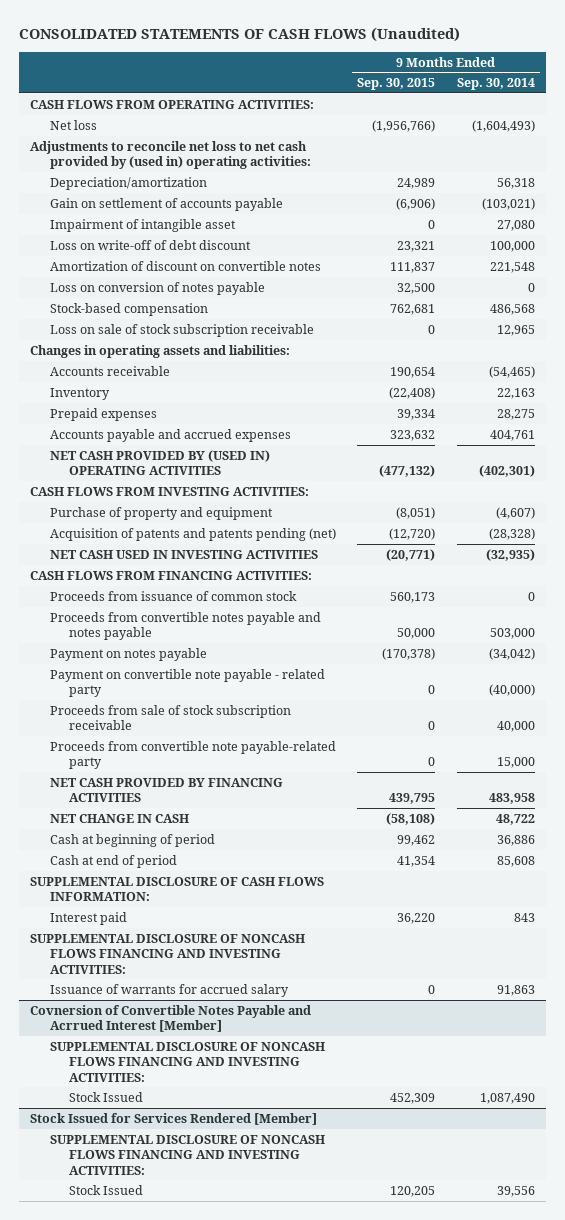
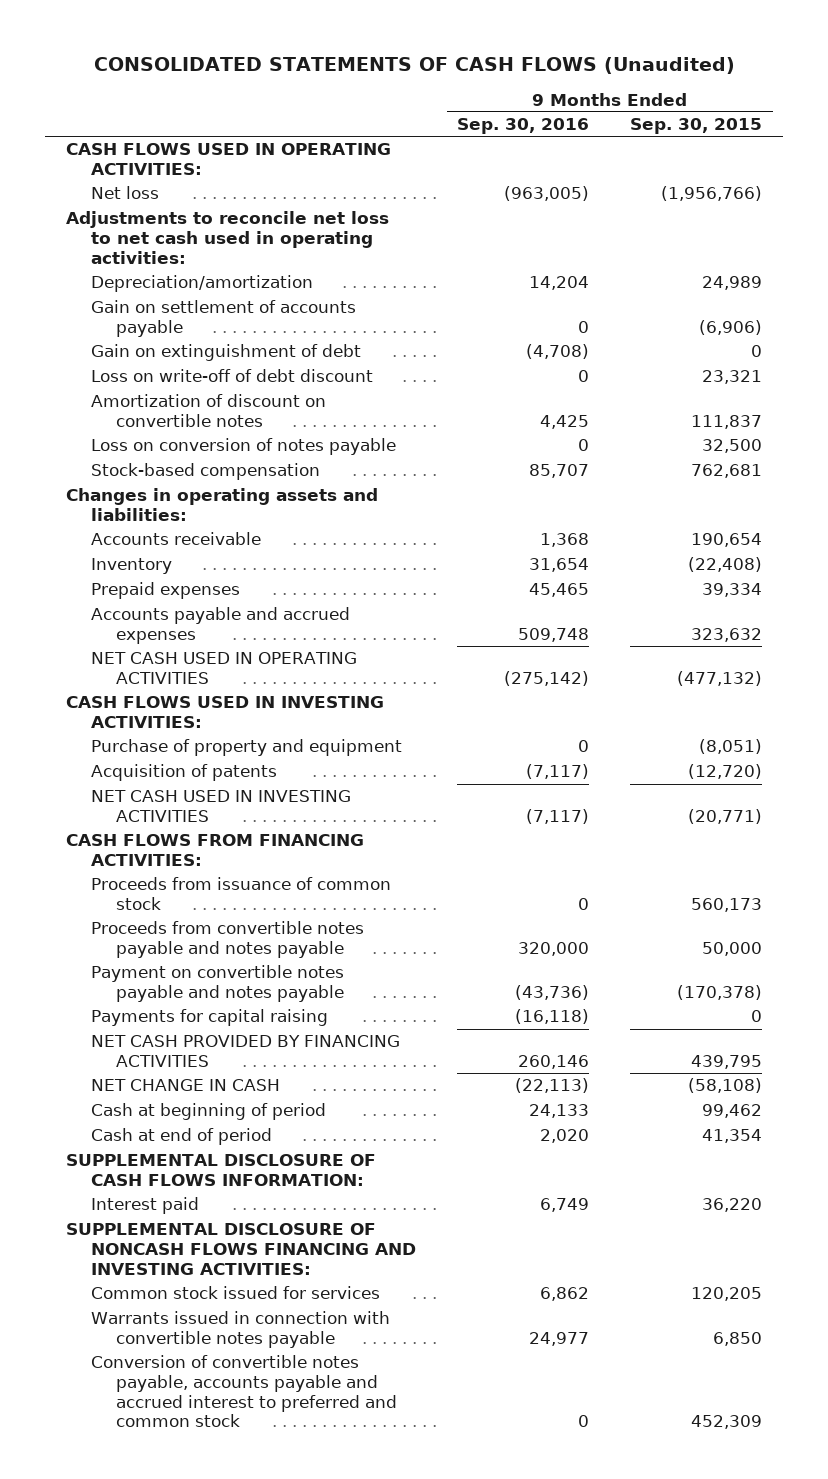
[456,78,535,91] Sep. 30, 2014 -> none
none -> [457,118,590,135] Sep. 30, 2016
[30,99,315,109] CASH FLOWS FROM OPERATING ACTIVITIES: -> [65,143,391,175] CASH FLOWS USED IN OPERATING ACTIVITIES:
[30,140,311,170] Adjustments to reconcile net loss to net cash provided by (used in) operating activities: -> [65,211,389,264] Adjustments to reconcile net loss to net cash used in operating activities:
[49,218,236,232] Impairment of intangible asset -> none
none -> [91,344,362,362] Gain on extinguishment of debt
[49,323,314,337] Loss on sale of stock subscription receivable -> none
[49,449,270,476] NET CASH PROVIDED BY (USED IN) OPERATING ACTIVITIES -> [91,652,358,684] NET CASH USED IN OPERATING ACTIVITIES
[30,486,310,496] CASH FLOWS FROM INVESTING ACTIVITIES: -> [65,696,384,728] CASH FLOWS USED IN INVESTING ACTIVITIES:
[49,527,336,541] Acquisition of patents and patents pending (net) -> [91,764,278,782] Acquisition of patents
[49,668,325,698] Payment on convertible note payable - related party -> none
[49,704,291,731] Proceeds from sale of stock subscription receivable -> none
[49,740,336,770] Proceeds from convertible note payable-related party -> none
[49,647,207,661] Payment on notes payable -> [91,965,345,1002] Payment on convertible notes payable and notes payable
none -> [91,1009,329,1027] Payments for capital raising
[49,983,289,997] Issuance of warrants for accrued salary -> none
[30,1004,312,1033] Covnersion of Convertible Notes Payable and Acrrued Interest [Member] -> none
[49,1041,325,1082] SUPPLEMENTAL DISCLOSURE OF NONCASH FLOWS FINANCING AND INVESTING ACTIVITIES: -> none
[30,1112,318,1125] Stock Issued for Services Rendered [Member] -> none
[49,1134,325,1175] SUPPLEMENTAL DISCLOSURE OF NONCASH FLOWS FINANCING AND INVESTING ACTIVITIES: -> none
[69,1184,144,1195] Stock Issued -> none
[69,1091,144,1102] Stock Issued -> [91,1286,381,1300] Common stock issued for services
[390,1092,436,1104] 452,309 -> [691,1287,763,1302] 120,205
none -> [91,1311,391,1348] Warrants issued in connection with convertible notes payable
none -> [91,1355,398,1428] Conversion of convertible notes payable, accounts payable and accrued interest to preferred and common stock

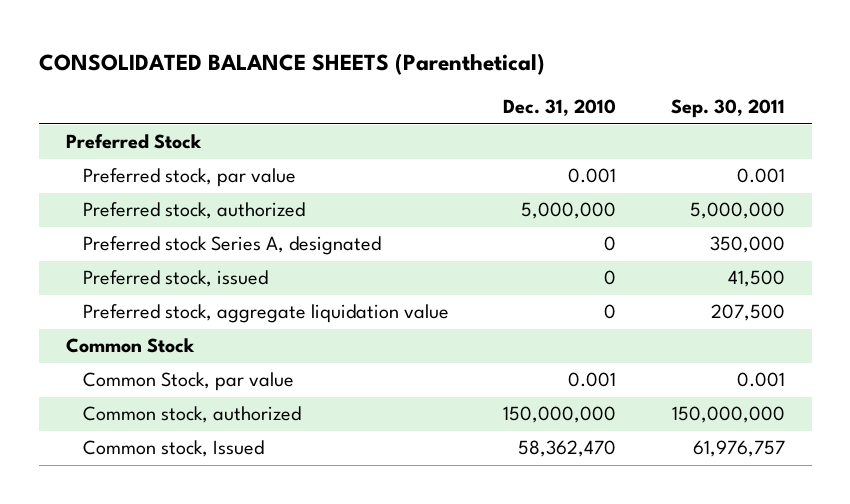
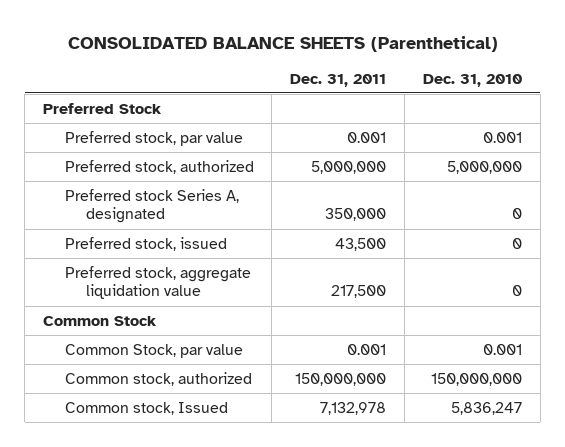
[670,99,785,119] Sep. 30, 2011 -> none
none -> [290,73,387,87] Dec. 31, 2011
[518,440,617,458] 58,362,470 -> [450,401,522,415] 5,836,247

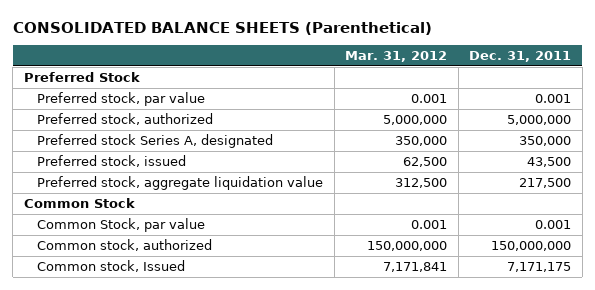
[422,73,522,87] Dec. 31, 2010 -> none
none -> [345,51,448,63] Mar. 31, 2012
[320,401,387,415] 7,132,978 -> [507,261,572,272] 7,171,175

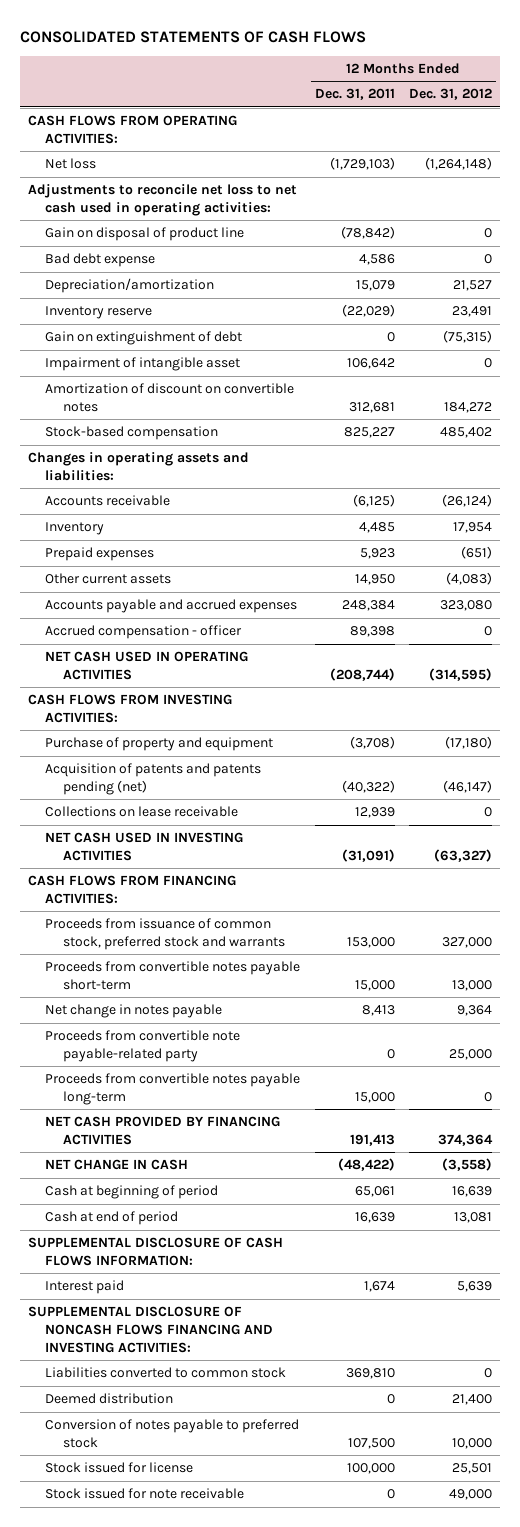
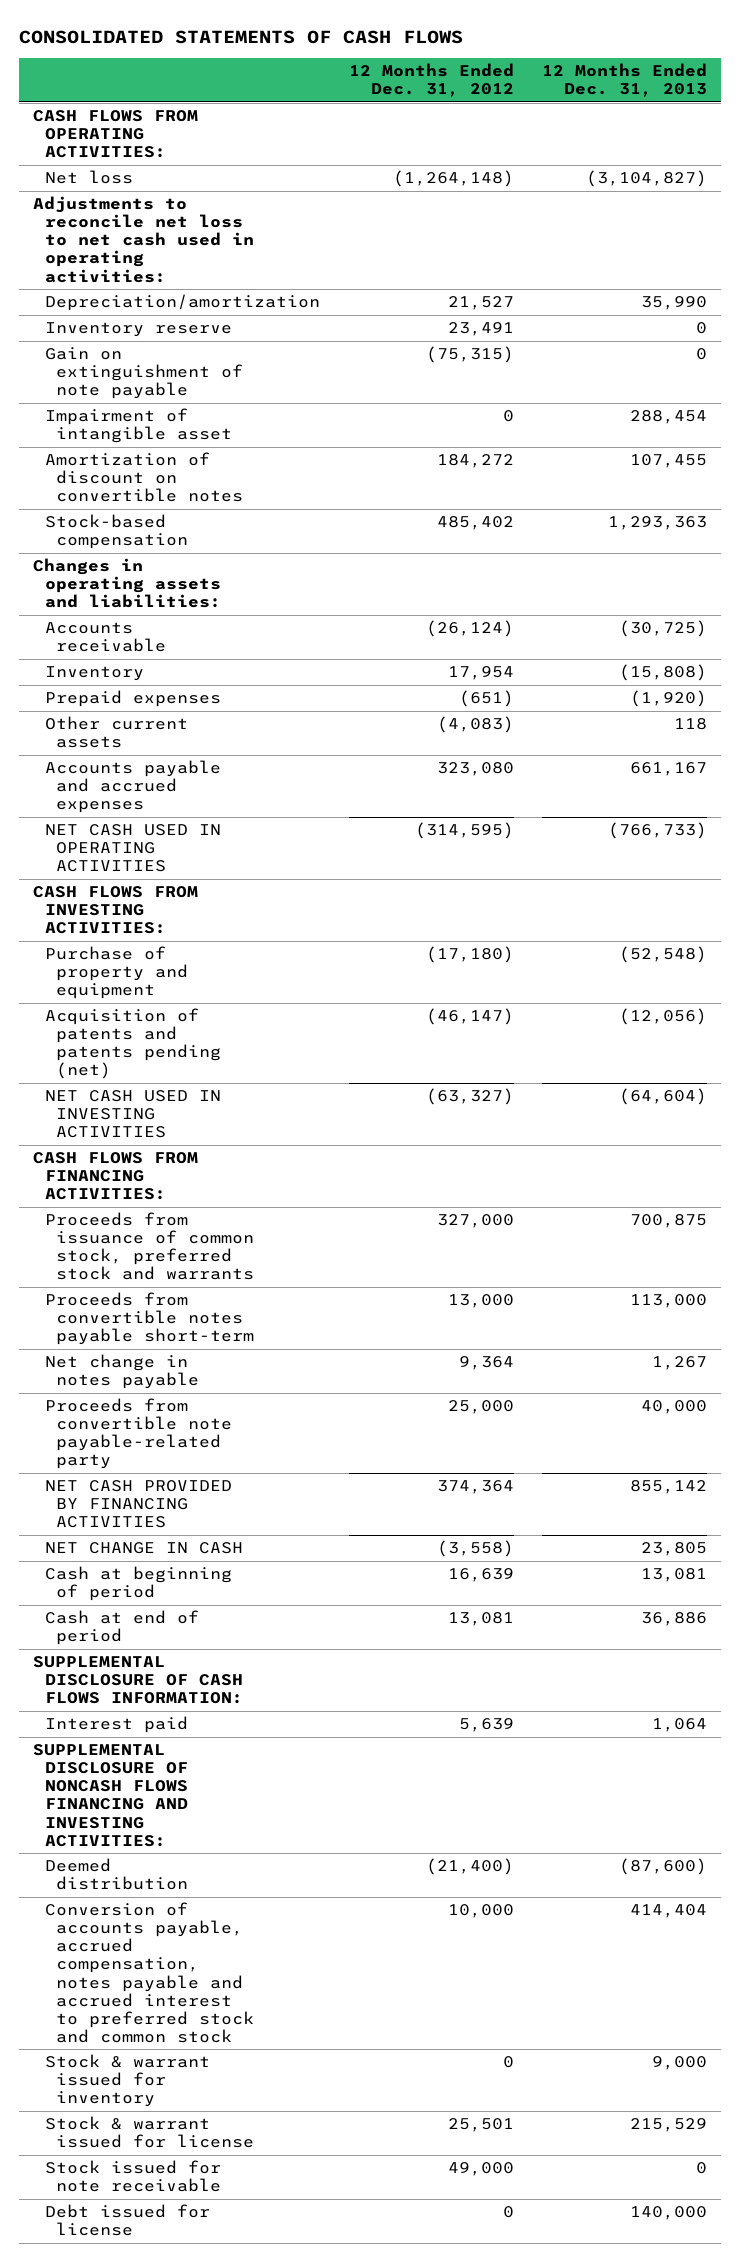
[314,88,395,101] Dec. 31, 2011 -> none
none -> [542,63,708,98] 12 Months Ended Dec. 31, 2013
[45,227,245,242] Gain on disposal of product line -> none
[45,253,156,268] Bad debt expense -> none
[45,331,243,346] Gain on extinguishment of debt -> [44,347,244,400] Gain on extinguishment of note payable
[45,625,243,640] Accrued compensation - officer -> none
[45,806,239,818] Collections on lease receivable -> none
[45,1073,301,1105] Proceeds from convertible notes payable long-term -> none
[45,1367,287,1379] Liabilities converted to common stock -> none
[452,1394,493,1406] 21,400 -> [425,1858,514,1876] (21,400)
[45,1419,300,1448] Conversion of notes payable to preferred stock -> [44,1902,255,2043] Conversion of accounts payable, accrued compensation, notes payable and accrued interest to preferred stock and common stock
none -> [44,2054,210,2108] Stock & warrant issued for inventory
[45,1462,194,1474] Stock issued for license -> [44,2116,255,2149] Stock & warrant issued for license
none -> [44,2204,210,2237] Debt issued for license

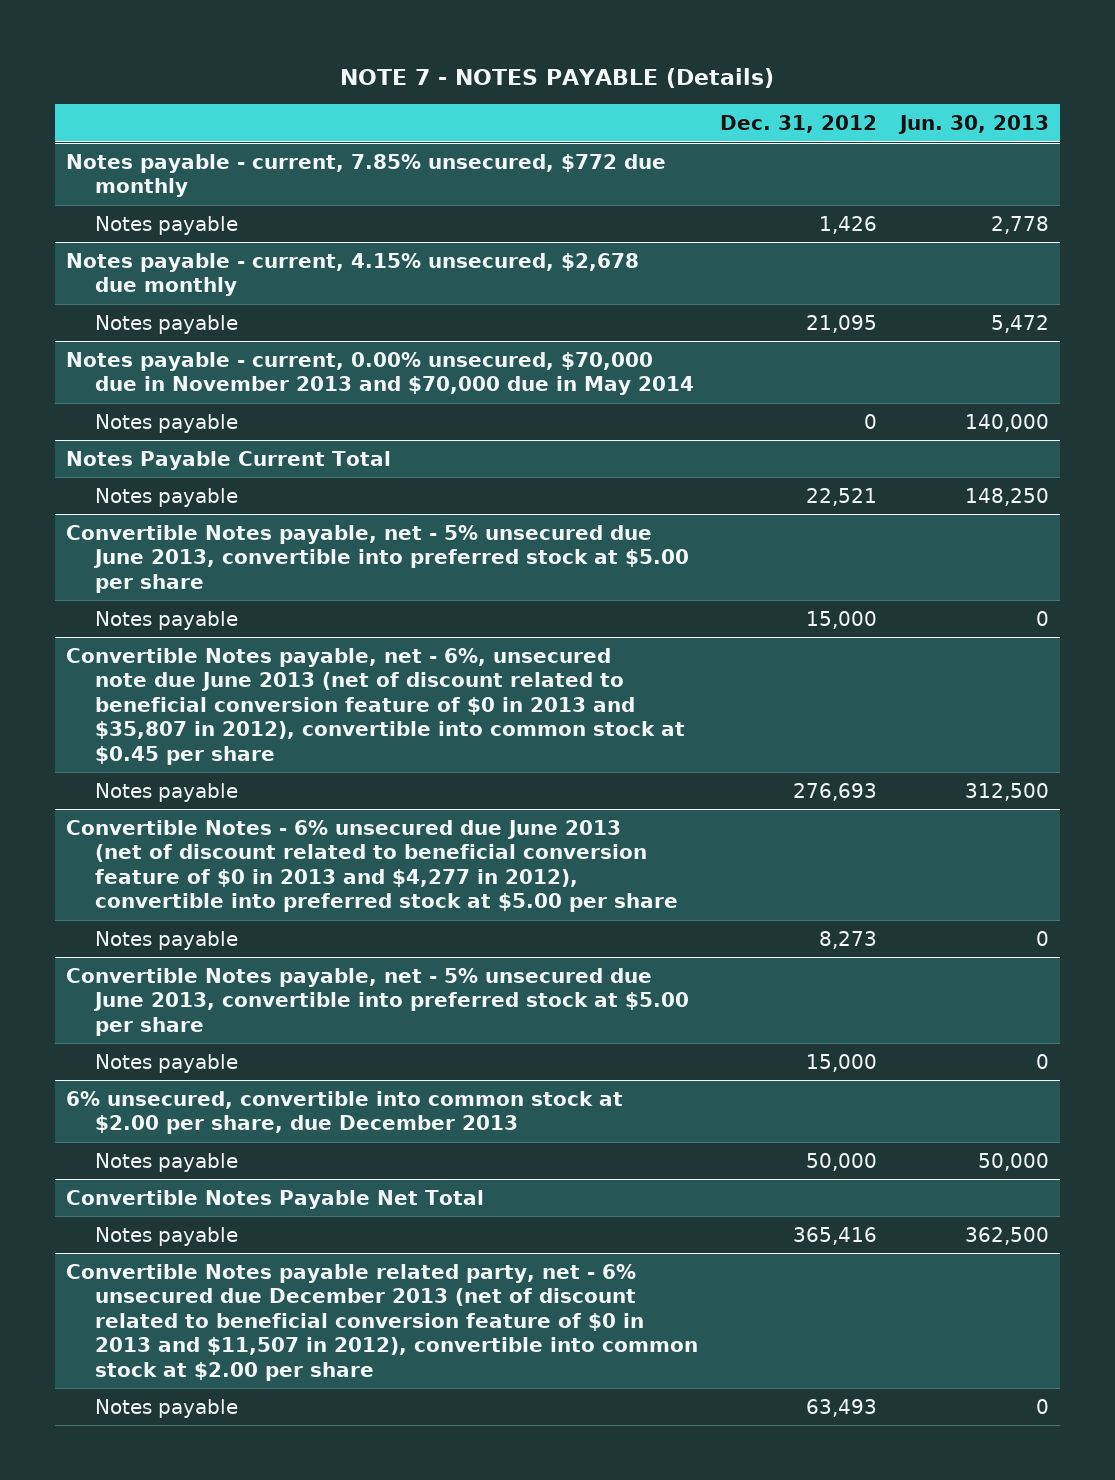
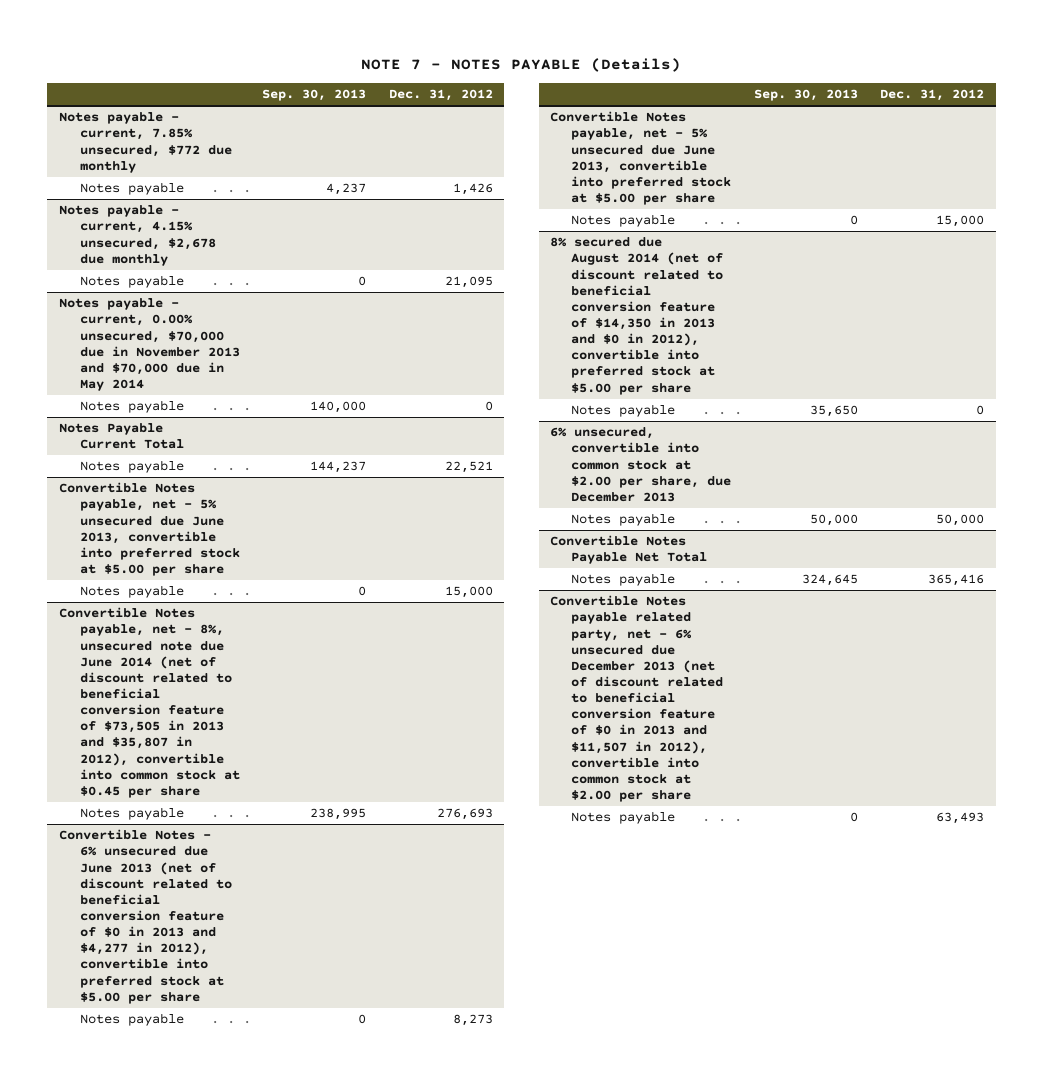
[897,114,1049,134] Jun. 30, 2013 -> none
none -> [262,89,367,102] Sep. 30, 2013
[65,647,685,765] Convertible Notes payable, net - 6%, unsecured note due June 2013 (net of discount related to beneficial conversion feature of $0 in 2013 and $35,807 in 2012), convertible into common stock at $0.45 per share -> [58,607,240,798] Convertible Notes payable, net - 8%, unsecured note due June 2014 (net of discount related to beneficial conversion feature of $73,505 in 2013 and $35,807 in 2012), convertible into common stock at $0.45 per share
none -> [550,237,724,395] 8% secured due August 2014 (net of discount related to beneficial conversion feature of $14,350 in 2013 and $0 in 2012), convertible into preferred stock at $5.00 per share
none -> [571,404,676,418] Notes payable

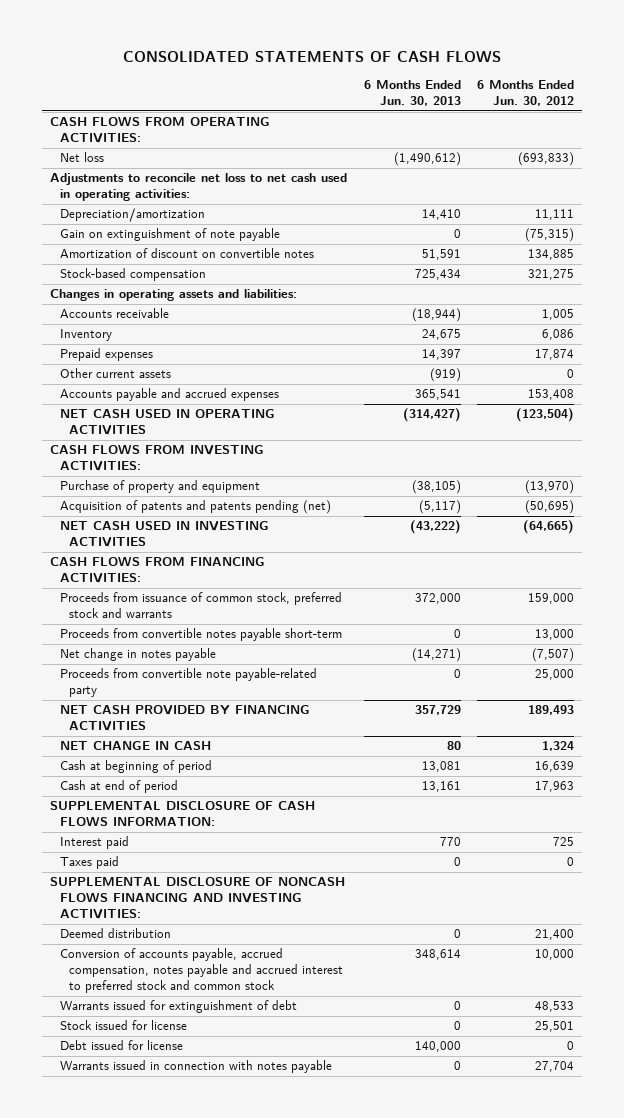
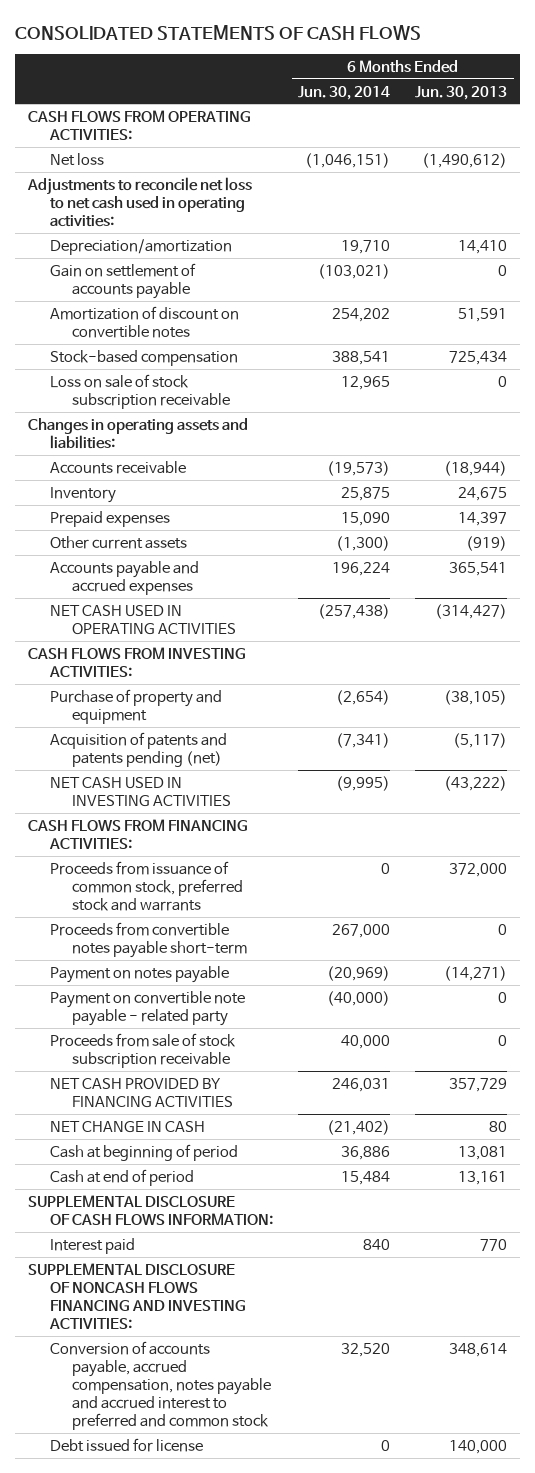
[476,80,574,107] 6 Months Ended Jun. 30, 2012 -> none
none -> [298,85,391,100] Jun. 30, 2014
[59,228,280,242] Gain on extinguishment of note payable -> [50,262,197,299] Gain on settlement of accounts payable
none -> [50,373,231,409] Loss on sale of stock subscription receivable
[59,648,216,662] Net change in notes payable -> [50,965,230,983] Payment on notes payable
[59,668,317,698] Proceeds from convertible note payable-related party -> [50,990,246,1026] Payment on convertible note payable - related party
none -> [50,1032,237,1068] Proceeds from sale of stock subscription receivable
[59,856,119,870] Taxes paid -> none
[59,928,171,939] Deemed distribution -> none
[59,1000,297,1014] Warrants issued for extinguishment of debt -> none
[59,1020,187,1031] Stock issued for license -> none
[59,948,344,994] Conversion of accounts payable, accrued compensation, notes payable and accrued interest to preferred stock and common stock -> [50,1340,272,1431] Conversion of accounts payable, accrued compensation, notes payable and accrued interest to preferred and common stock
[59,1060,332,1074] Warrants issued in connection with notes payable -> none

